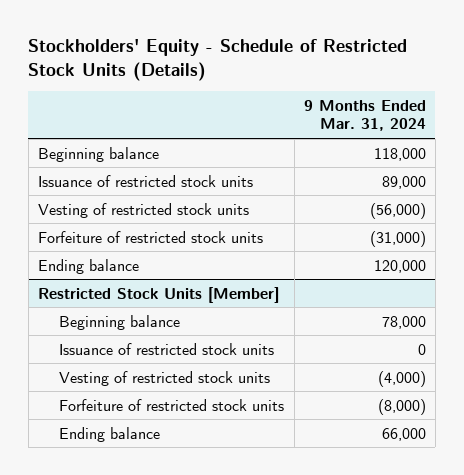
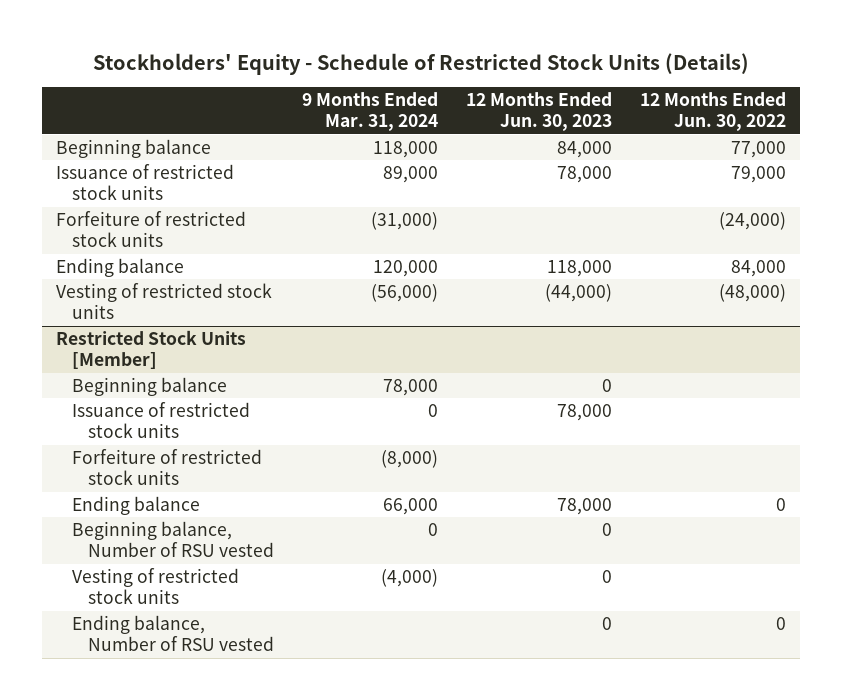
none -> [465,92,612,132] 12 Months Ended Jun. 30, 2023
none -> [639,92,786,132] 12 Months Ended Jun. 30, 2022
[37,202,249,218] Vesting of restricted stock units -> [56,283,273,320] Vesting of restricted stock units
none -> [72,521,274,558] Beginning balance, Number of RSU vested
[59,370,271,386] Vesting of restricted stock units -> [72,568,240,605] Vesting of restricted stock units
none -> [72,615,274,652] Ending balance, Number of RSU vested

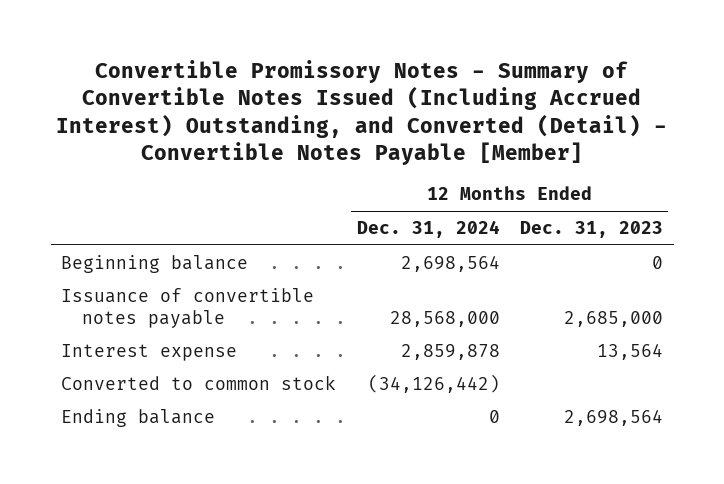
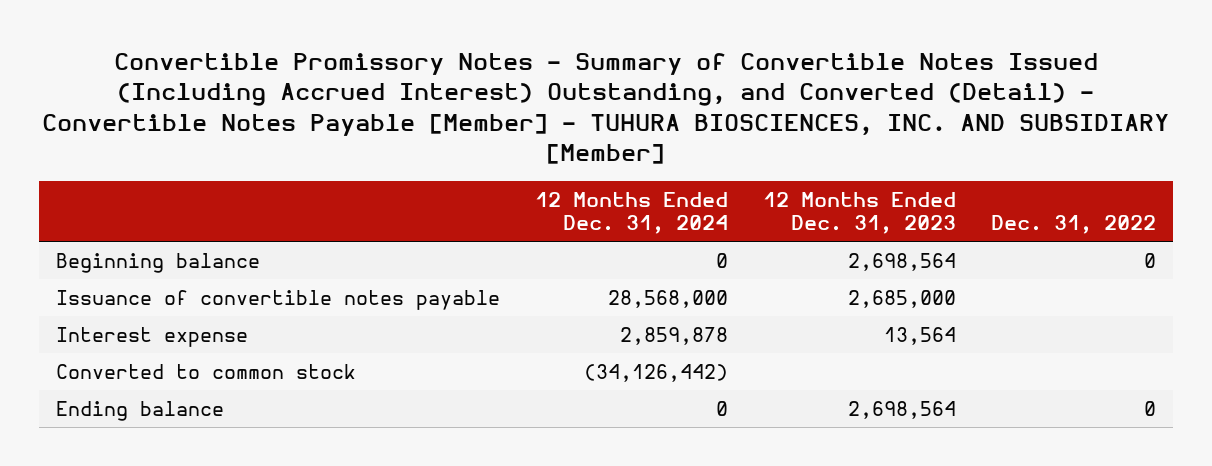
[56,59,668,165] Convertible Promissory Notes - Summary of Convertible Notes Issued (Including Accrued Interest) Outstanding, and Converted (Detail) - Convertible Notes Payable [Member] -> [42,52,1170,165] Convertible Promissory Notes - Summary of Convertible Notes Issued (Including Accrued Interest) Outstanding, and Converted (Detail) - Convertible Notes Payable [Member] - TUHURA BIOSCIENCES, INC. AND SUBSIDIARY [Member]
none -> [990,215,1156,235] Dec. 31, 2022
[400,254,500,272] 2,698,564 -> [716,253,729,269] 0
[652,255,664,269] 0 -> [847,253,956,272] 2,698,564

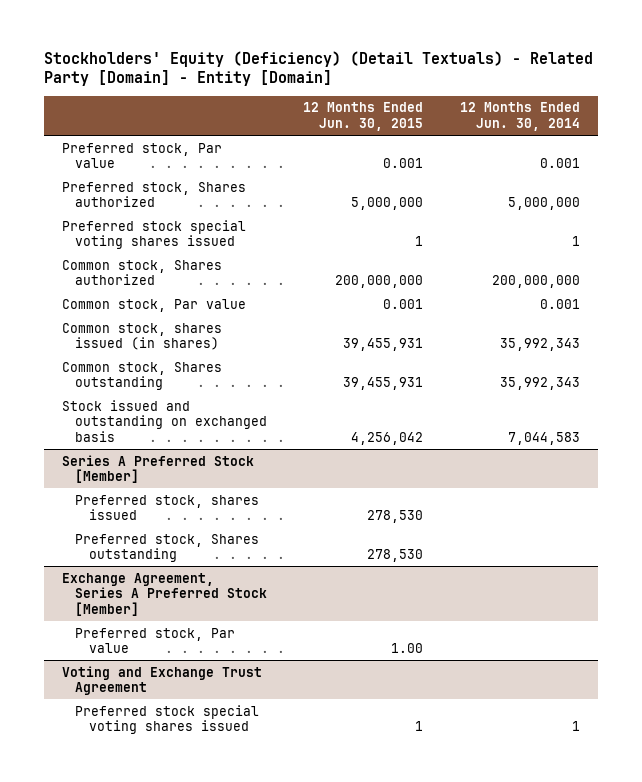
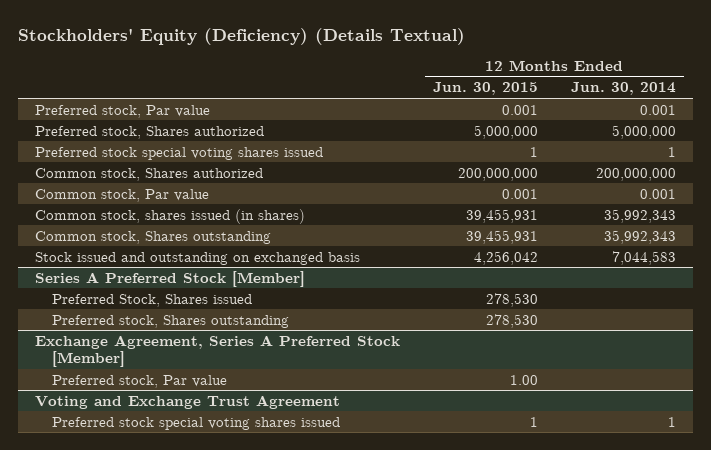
[43,50,593,87] Stockholders' Equity (Deficiency) (Detail Textuals) - Related Party [Domain] - Entity [Domain] -> [18,27,466,45] Stockholders' Equity (Deficiency) (Details Textual)
[75,494,260,521] Preferred stock, shares issued -> [52,293,253,307] Preferred Stock, Shares issued

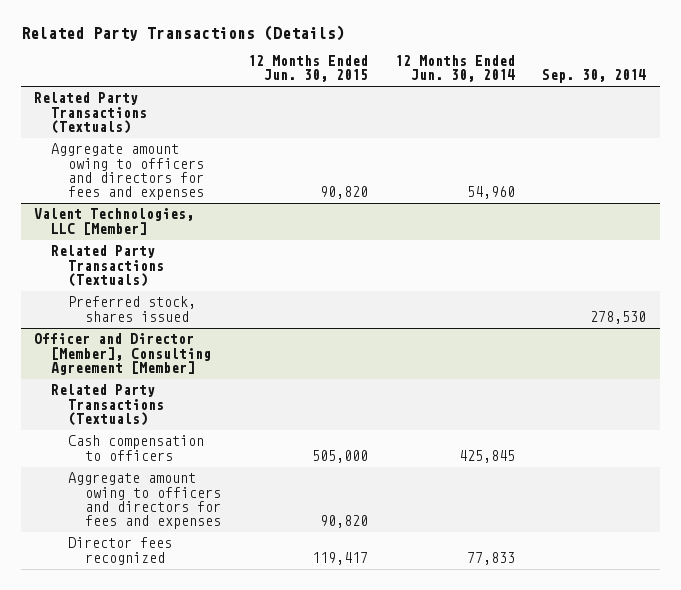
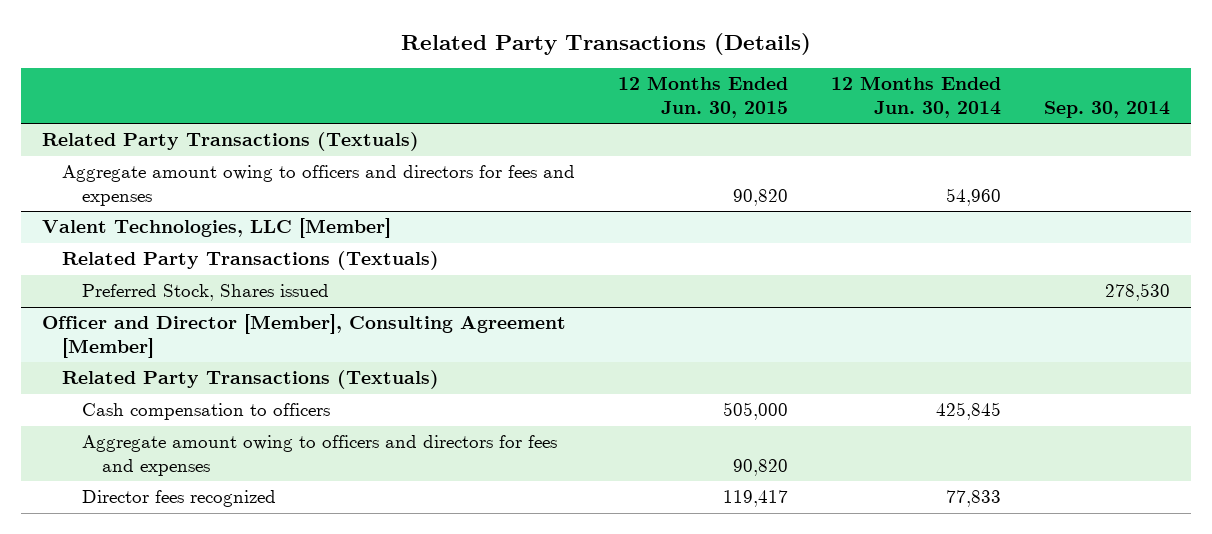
[68,296,197,322] Preferred stock, shares issued -> [82,284,330,302] Preferred Stock, Shares issued

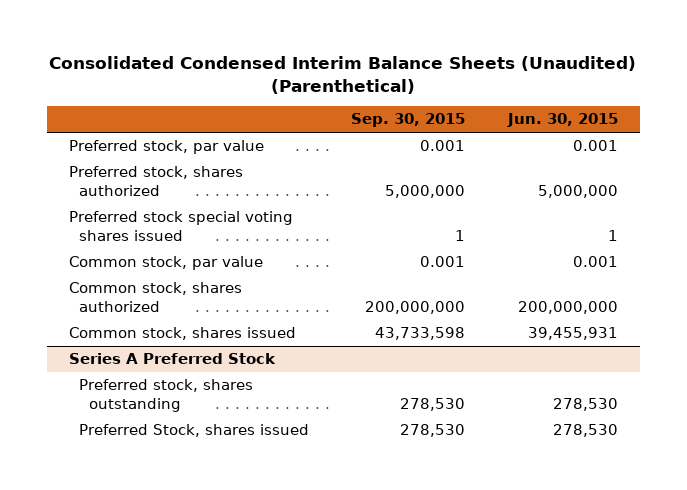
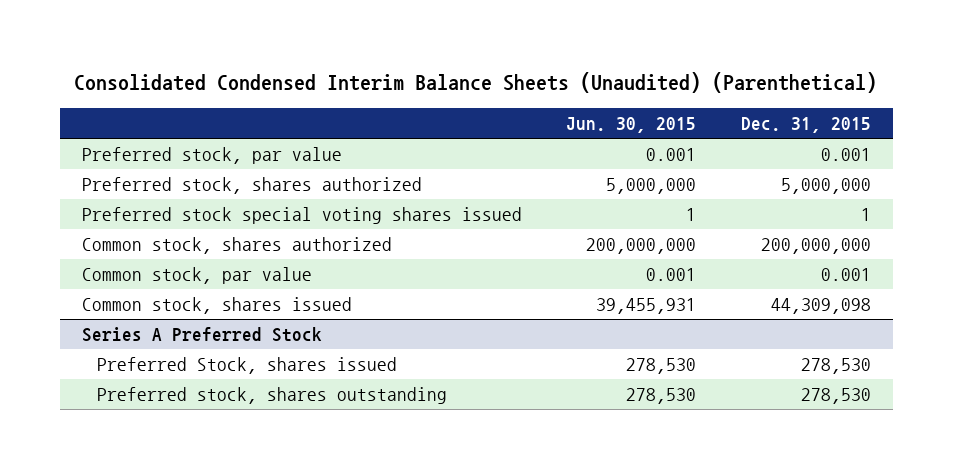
[351,113,466,128] Sep. 30, 2015 -> none
none -> [741,117,872,134] Dec. 31, 2015
[68,256,263,271] Common stock, par value -> [81,267,312,285] Common stock, par value
[78,379,253,412] Preferred stock, shares outstanding -> [96,387,447,405] Preferred stock, shares outstanding

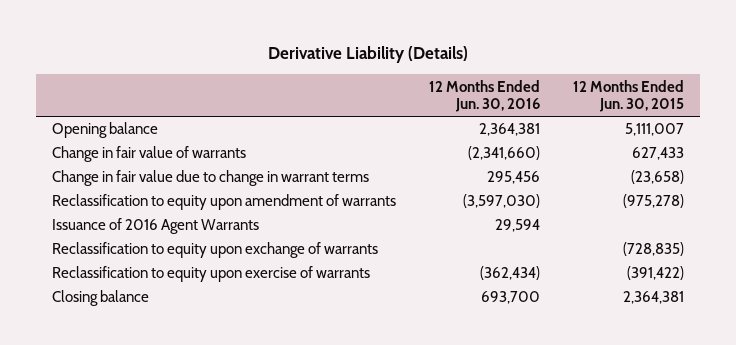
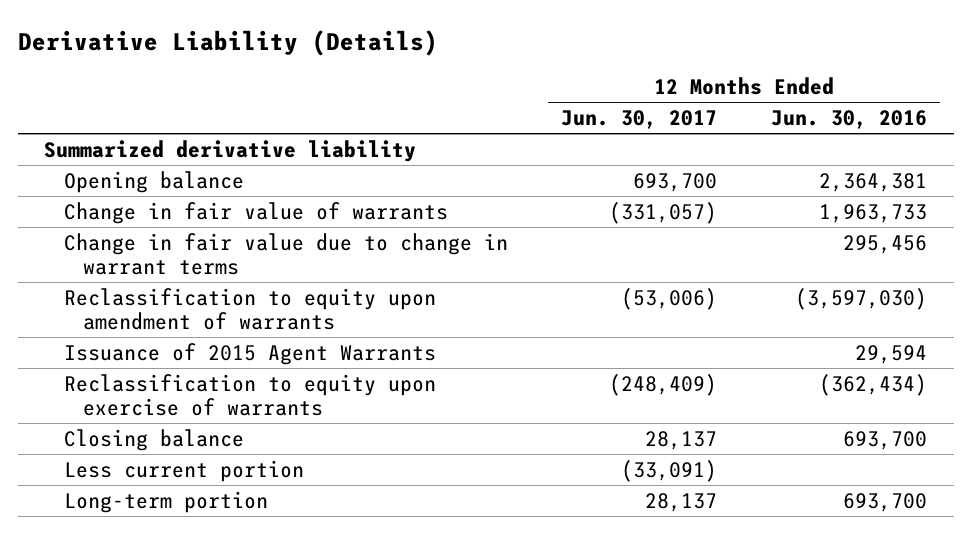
[572,79,684,113] 12 Months Ended Jun. 30, 2015 -> none
none -> [561,110,718,130] Jun. 30, 2017
none -> [44,139,417,162] Summarized derivative liability
[468,146,541,161] (2,341,660) -> [818,203,927,223] 1,963,733
[52,242,379,259] Reclassification to equity upon exchange of warrants -> none
[52,218,260,235] Issuance of 2016 Agent Warrants -> [63,342,436,365] Issuance of 2015 Agent Warrants
none -> [63,459,304,482] Less current portion
none -> [63,490,268,513] Long-term portion

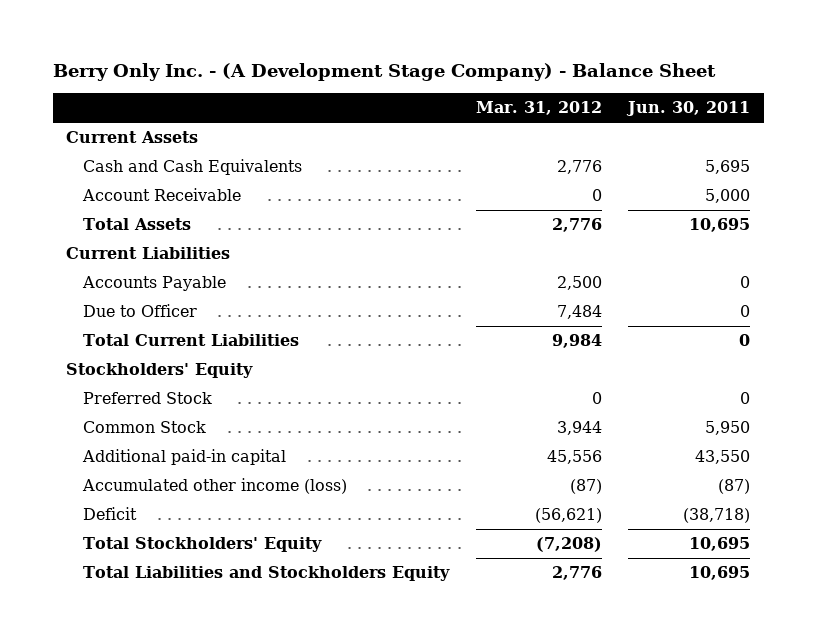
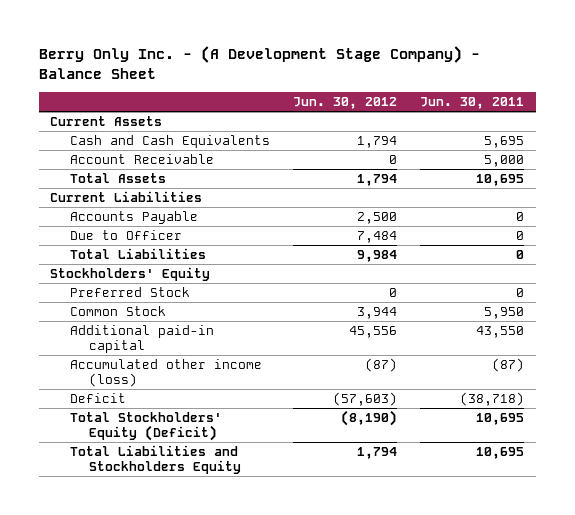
[475,101,602,116] Mar. 31, 2012 -> none
none -> [293,97,398,110] Jun. 30, 2012
[82,334,299,347] Total Current Liabilities -> [69,248,206,260] Total Liabilities
[82,537,322,553] Total Stockholders' Equity -> [69,412,222,442] Total Stockholders' Equity (Deficit)

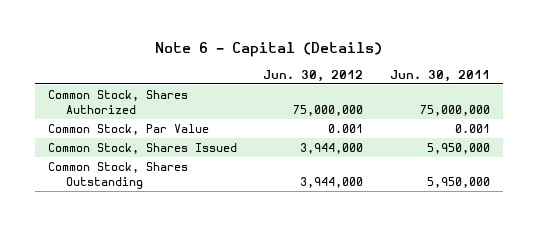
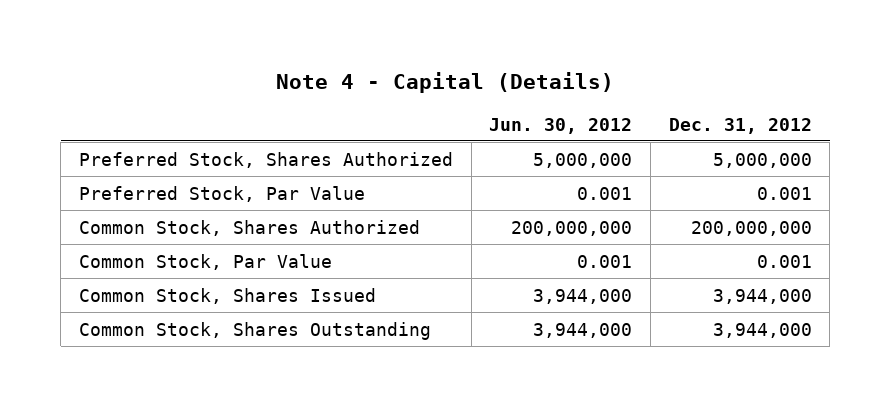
[154,41,382,57] Note 6 - Capital (Details) -> [276,71,615,93] Note 4 - Capital (Details)
[389,69,490,82] Jun. 30, 2011 -> none
none -> [668,117,812,134] Dec. 31, 2012
none -> [79,151,454,168] Preferred Stock, Shares Authorized
none -> [79,185,366,202] Preferred Stock, Par Value
[293,105,364,117] 75,000,000 -> [511,220,633,236] 200,000,000

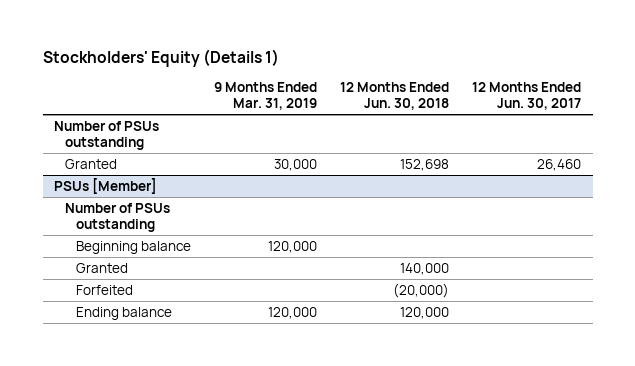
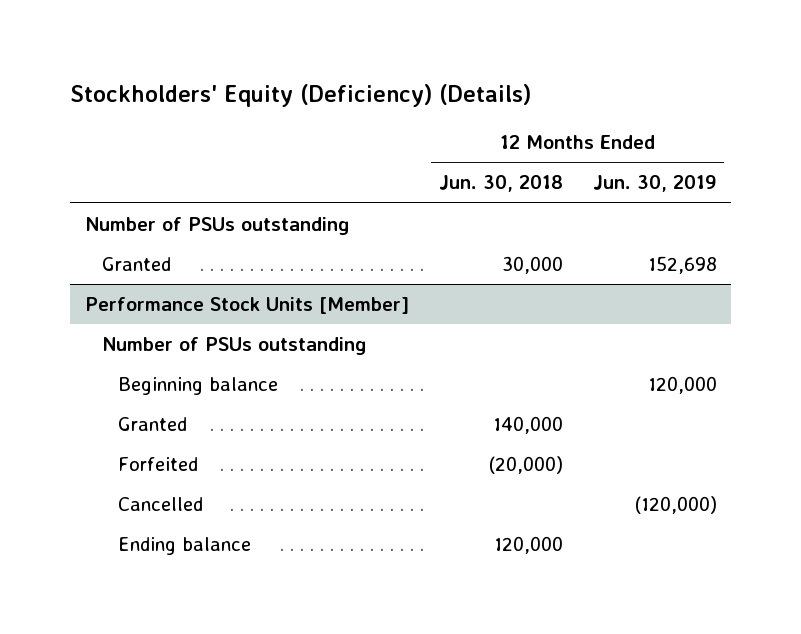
[42,49,279,68] Stockholders' Equity (Details 1) -> [70,83,532,107] Stockholders' Equity (Deficiency) (Details)
[214,82,318,111] 9 Months Ended Mar. 31, 2019 -> none
[472,82,582,111] 12 Months Ended Jun. 30, 2017 -> none
none -> [592,175,717,193] Jun. 30, 2019
[400,158,450,171] 152,698 -> [501,256,563,275] 30,000
[54,177,158,194] PSUs [Member] -> [84,297,409,315] Performance Stock Units [Member]
none -> [118,497,204,512] Cancelled

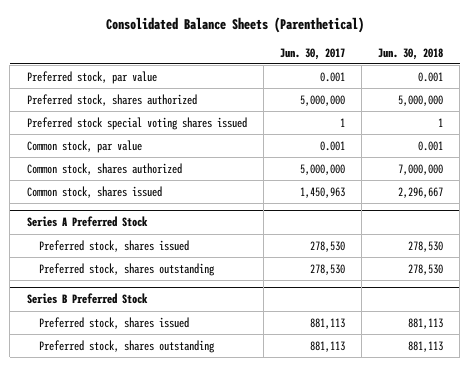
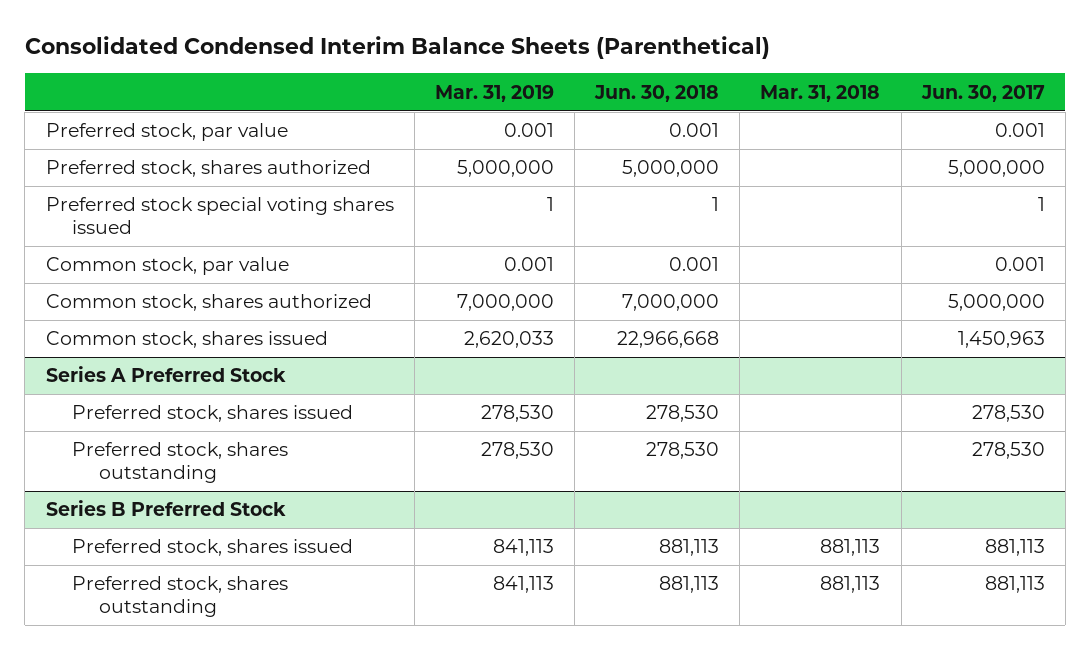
[105,16,364,33] Consolidated Balance Sheets (Parenthetical) -> [24,36,770,60] Consolidated Condensed Interim Balance Sheets (Parenthetical)
none -> [434,84,554,102] Mar. 31, 2019
none -> [760,84,881,102] Mar. 31, 2018
[398,186,444,198] 2,296,667 -> [617,331,720,349] 22,966,668

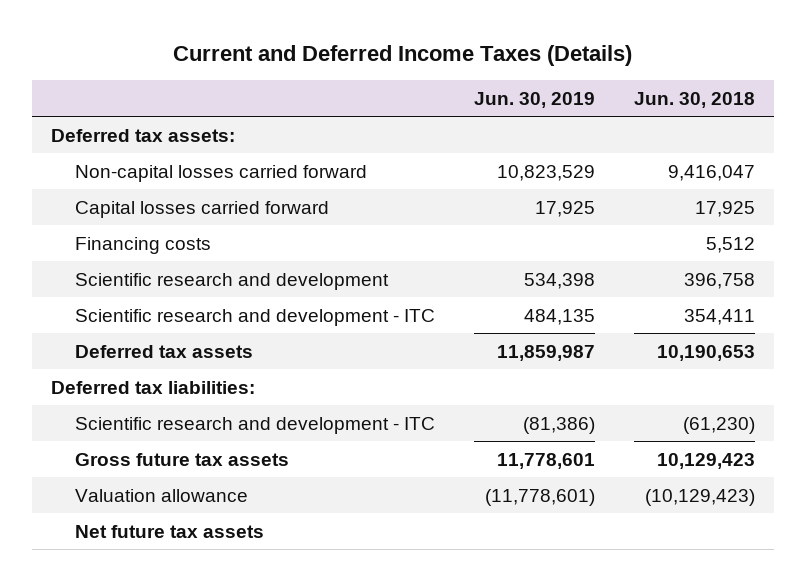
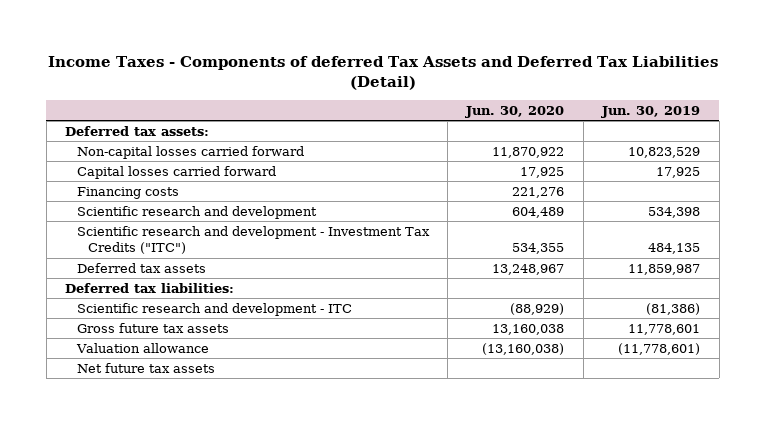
[172,45,632,67] Current and Deferred Income Taxes (Details) -> [47,55,718,91] Income Taxes - Components of deferred Tax Assets and Deferred Tax Liabilities (Detail)
[633,91,755,108] Jun. 30, 2018 -> none
none -> [465,106,565,119] Jun. 30, 2020
[75,308,436,326] Scientific research and development - ITC -> [76,225,430,255] Scientific research and development - Investment Tax Credits ("ITC")

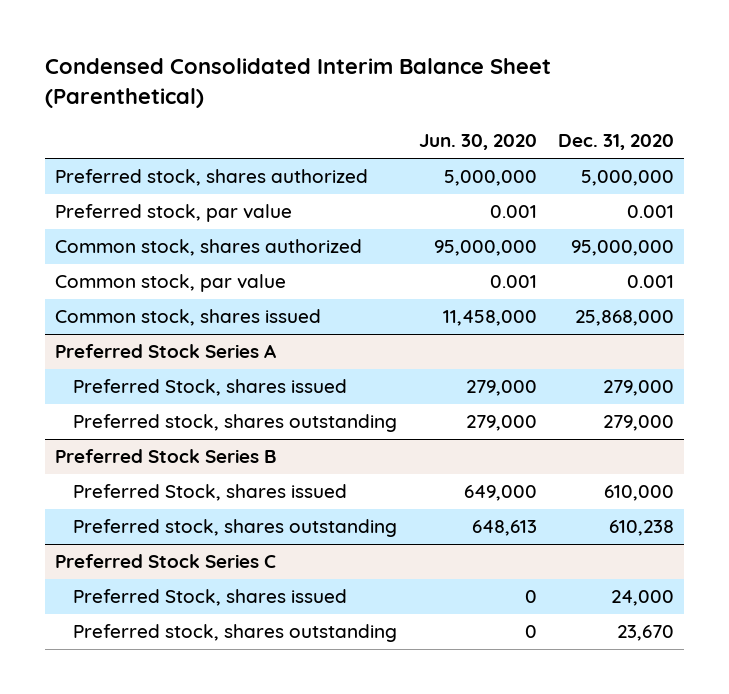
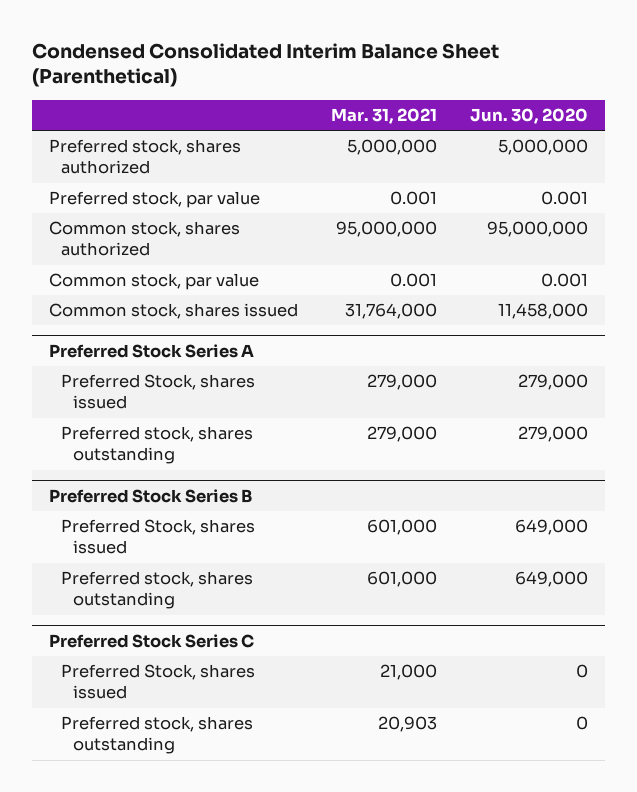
[557,134,674,151] Dec. 31, 2020 -> none
none -> [331,107,438,124] Mar. 31, 2021
[471,520,537,537] 648,613 -> [515,571,589,588] 649,000

